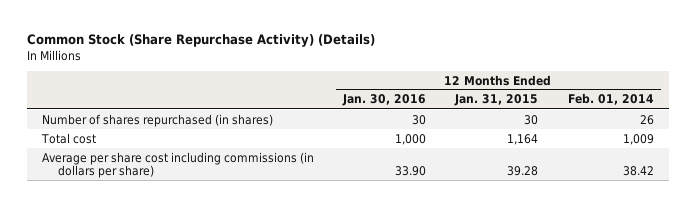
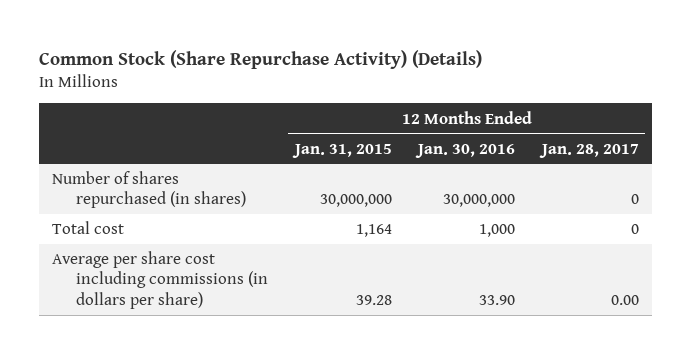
[567,93,654,106] Feb. 01, 2014 -> none
none -> [538,143,639,158] Jan. 28, 2017
[411,114,426,125] 30 -> [443,194,516,208] 30,000,000
[524,114,539,125] 30 -> [319,194,392,208] 30,000,000

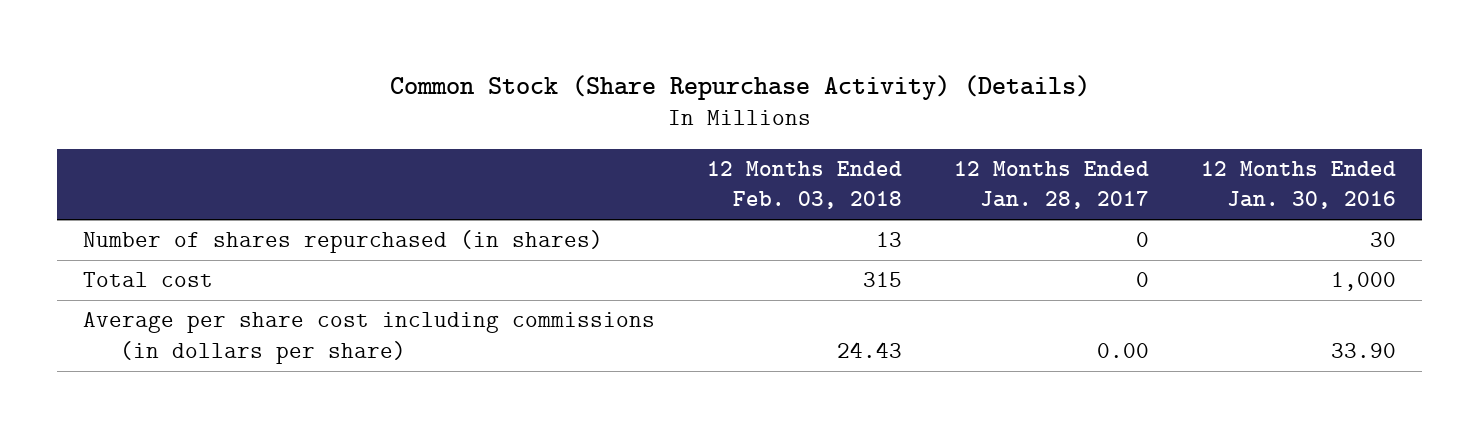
[291,143,392,158] Jan. 31, 2015 -> none
none -> [707,161,903,210] 12 Months Ended Feb. 03, 2018
[443,194,516,208] 30,000,000 -> [1370,232,1397,248] 30

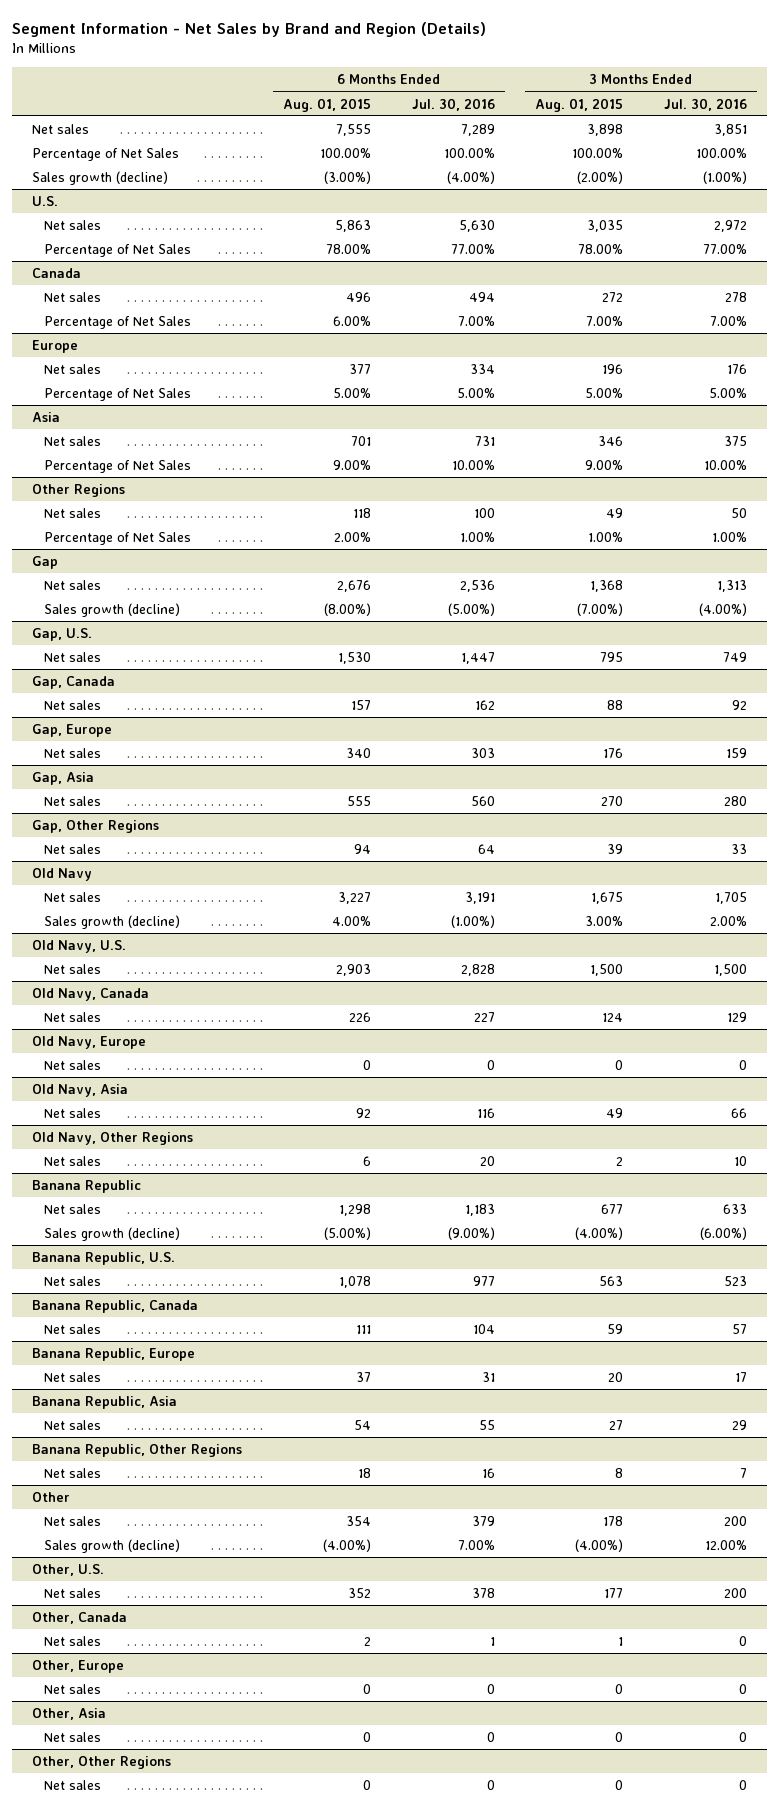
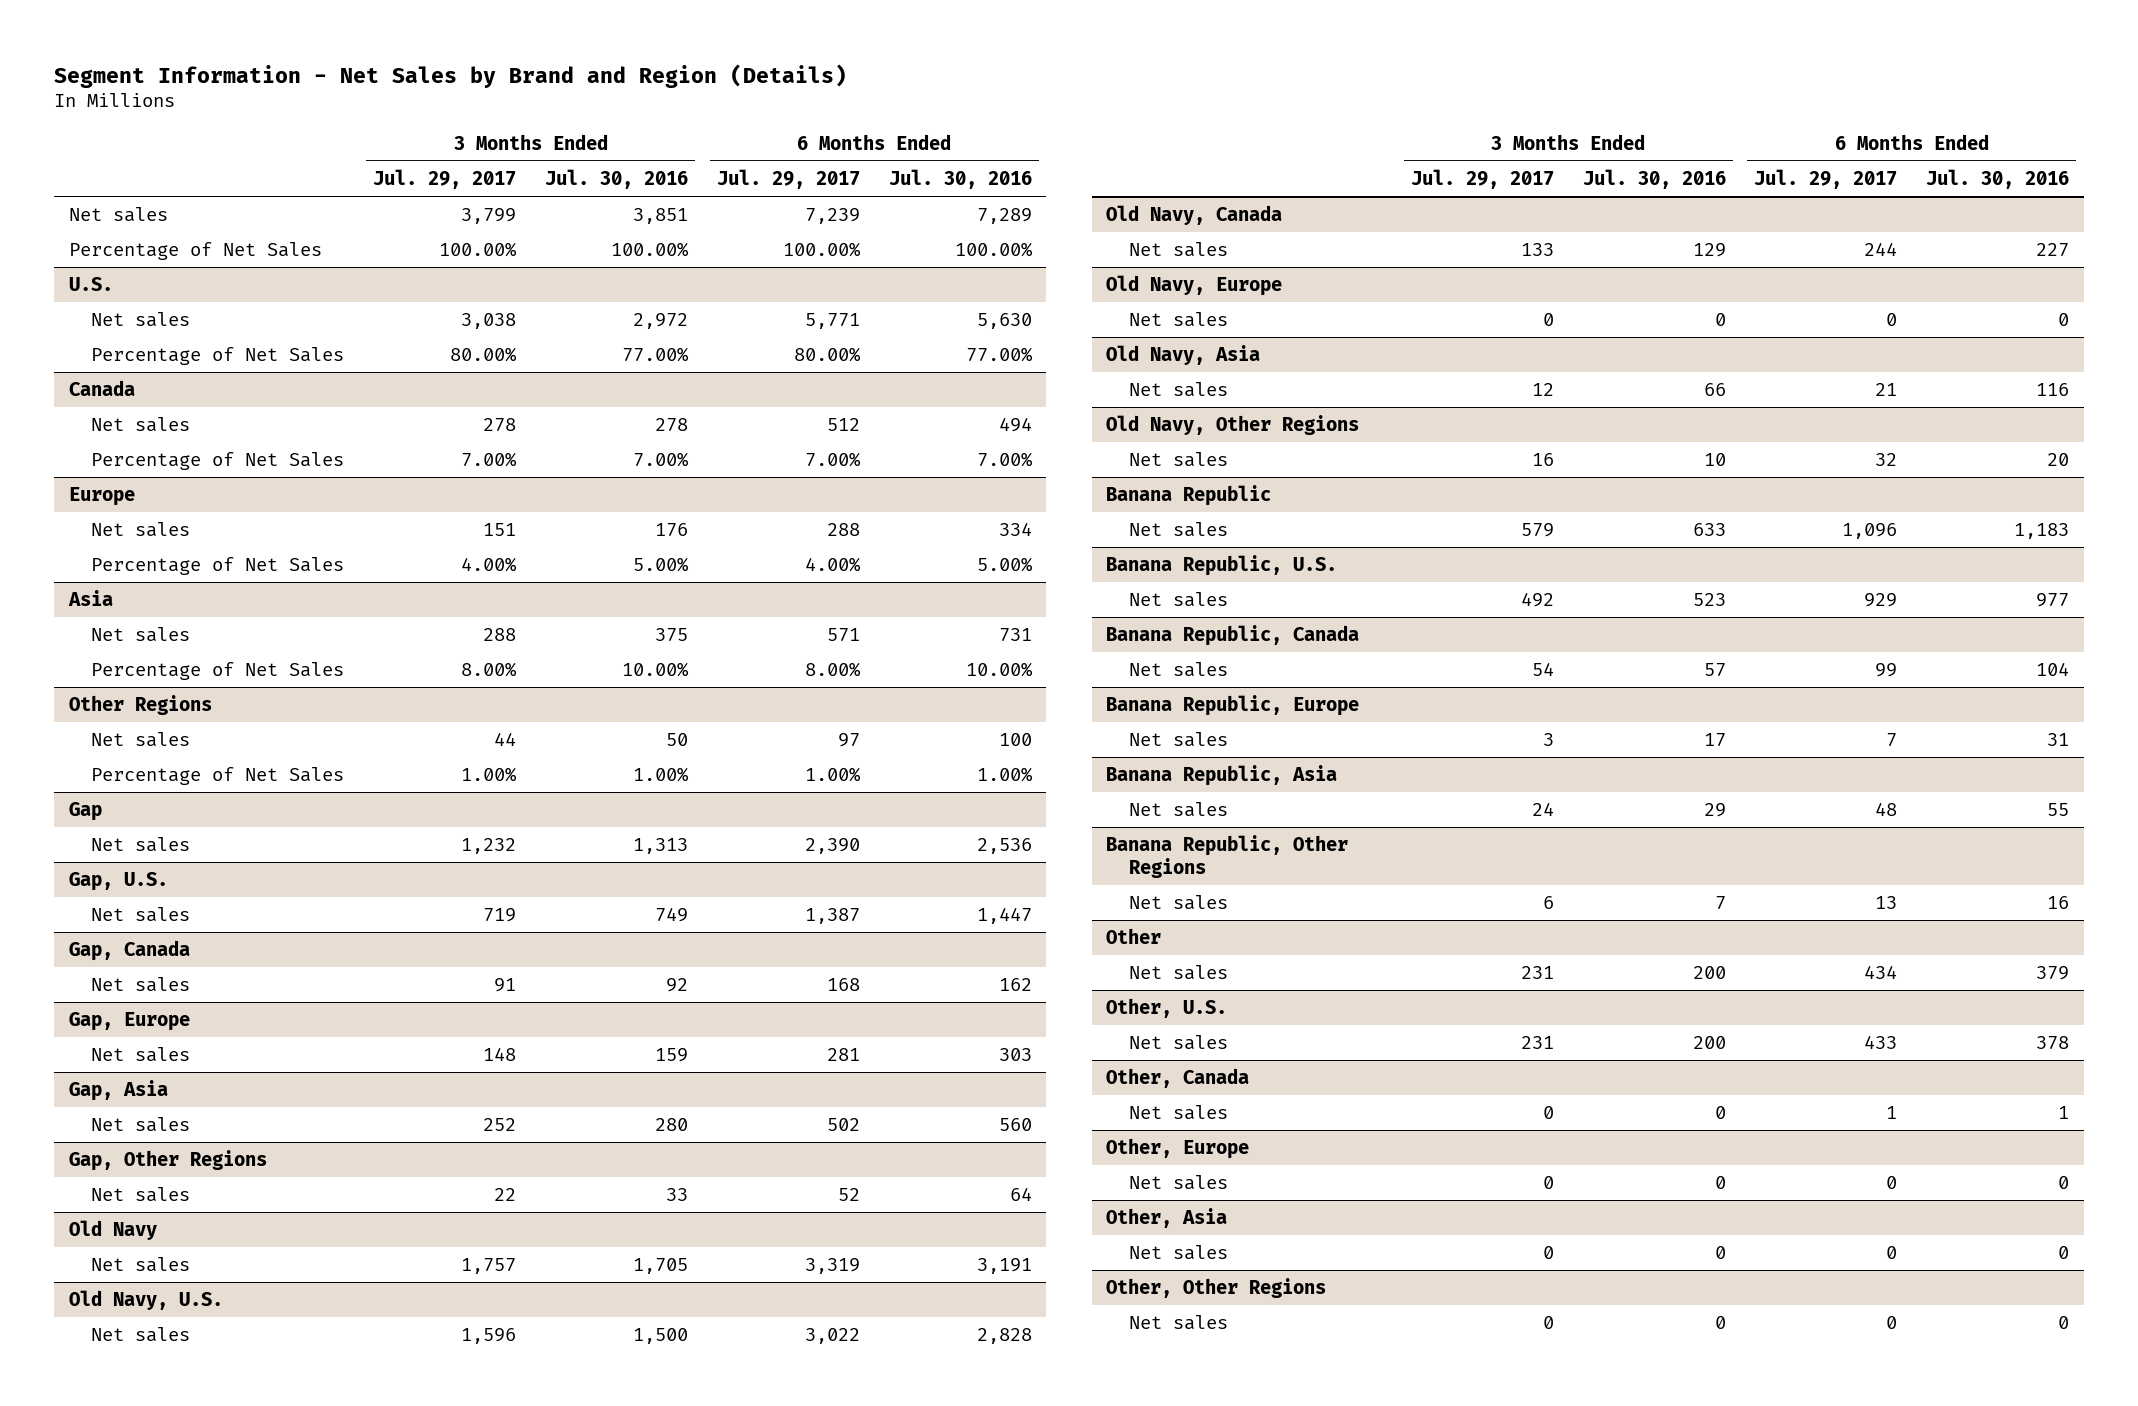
[283,97,372,112] Aug. 01, 2015 -> none
[535,97,624,112] Aug. 01, 2015 -> none
none -> [373,169,517,190] Jul. 29, 2017
none -> [716,169,860,190] Jul. 29, 2017
[32,170,169,185] Sales growth (decline) -> none
[44,602,181,617] Sales growth (decline) -> none
[44,914,181,929] Sales growth (decline) -> none
[44,1226,181,1241] Sales growth (decline) -> none
[44,1538,181,1553] Sales growth (decline) -> none

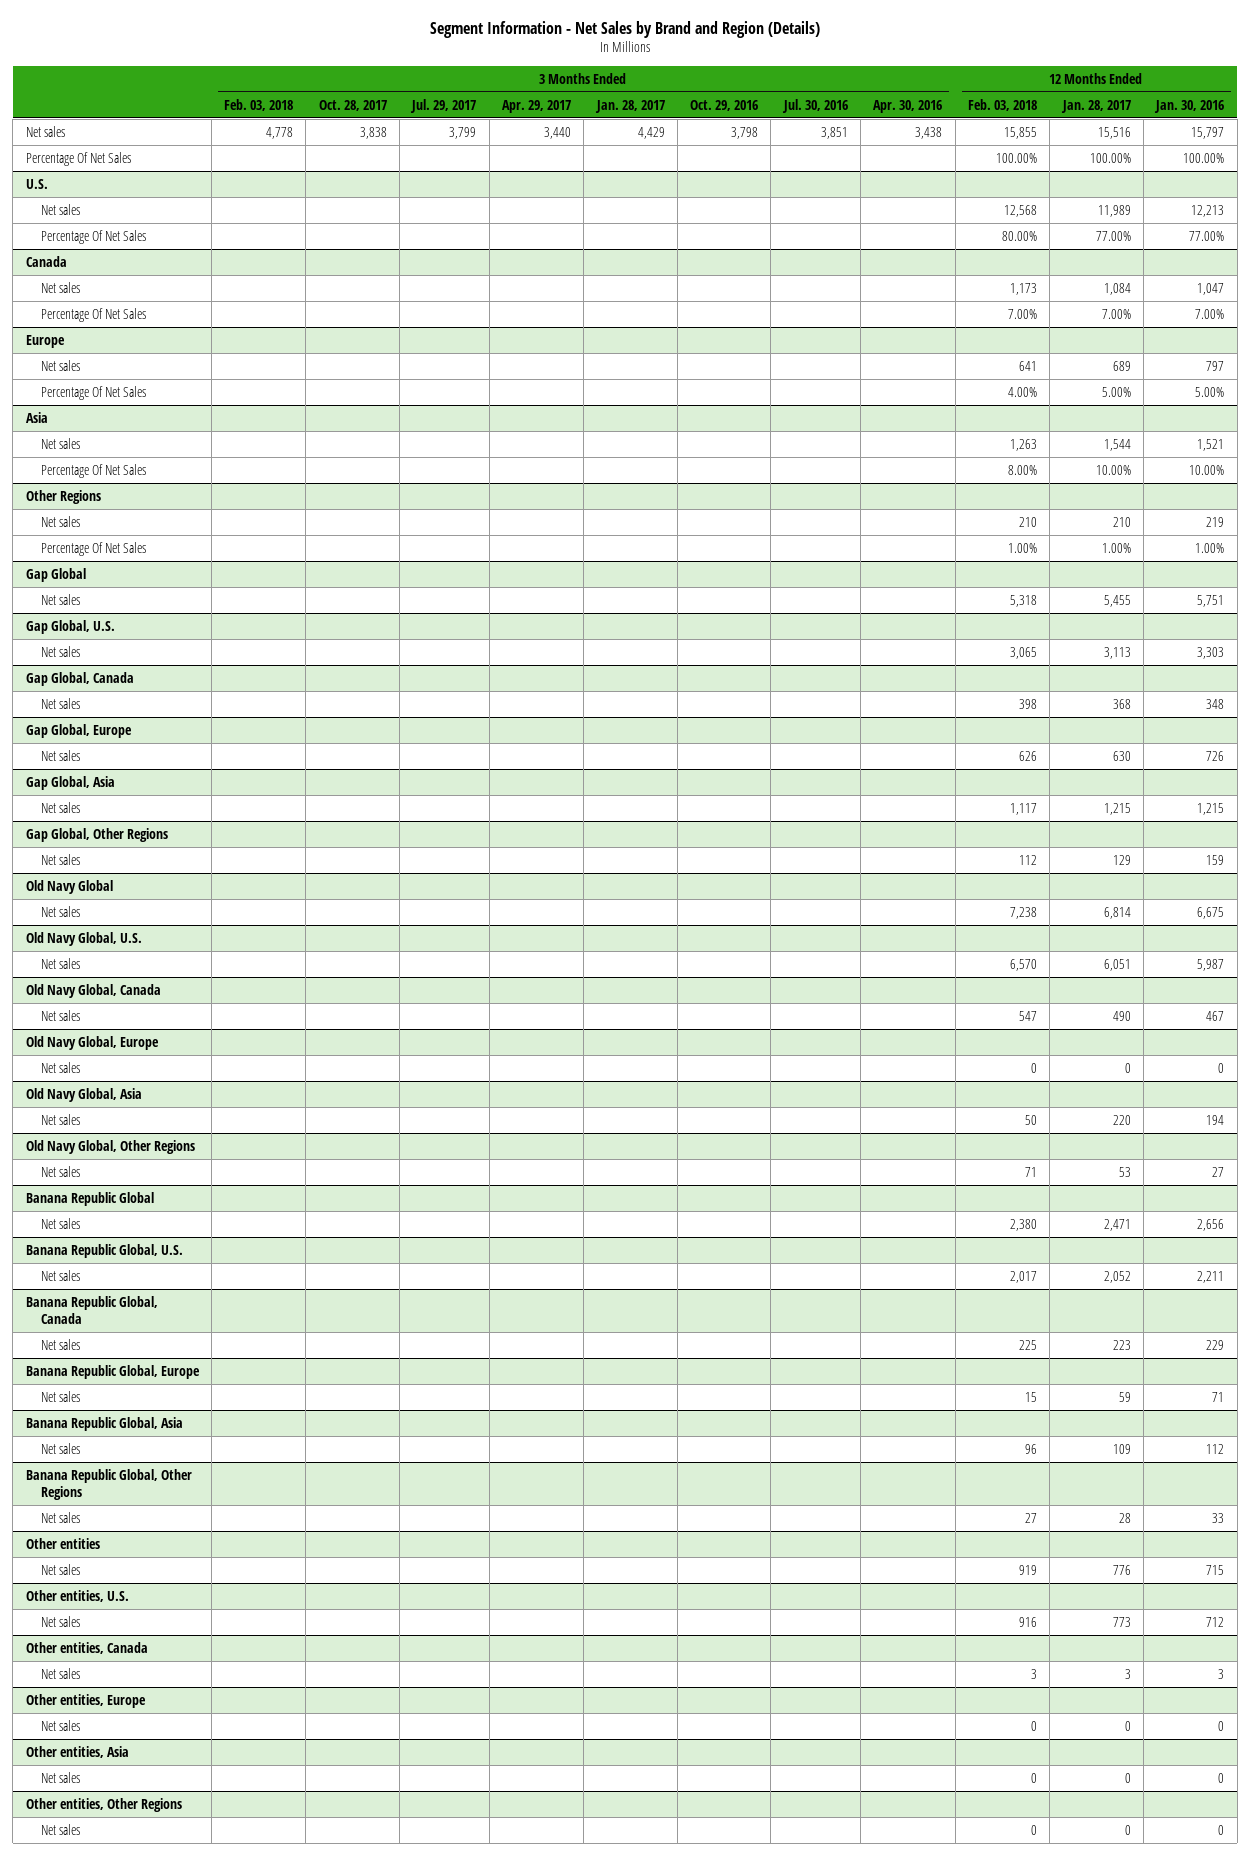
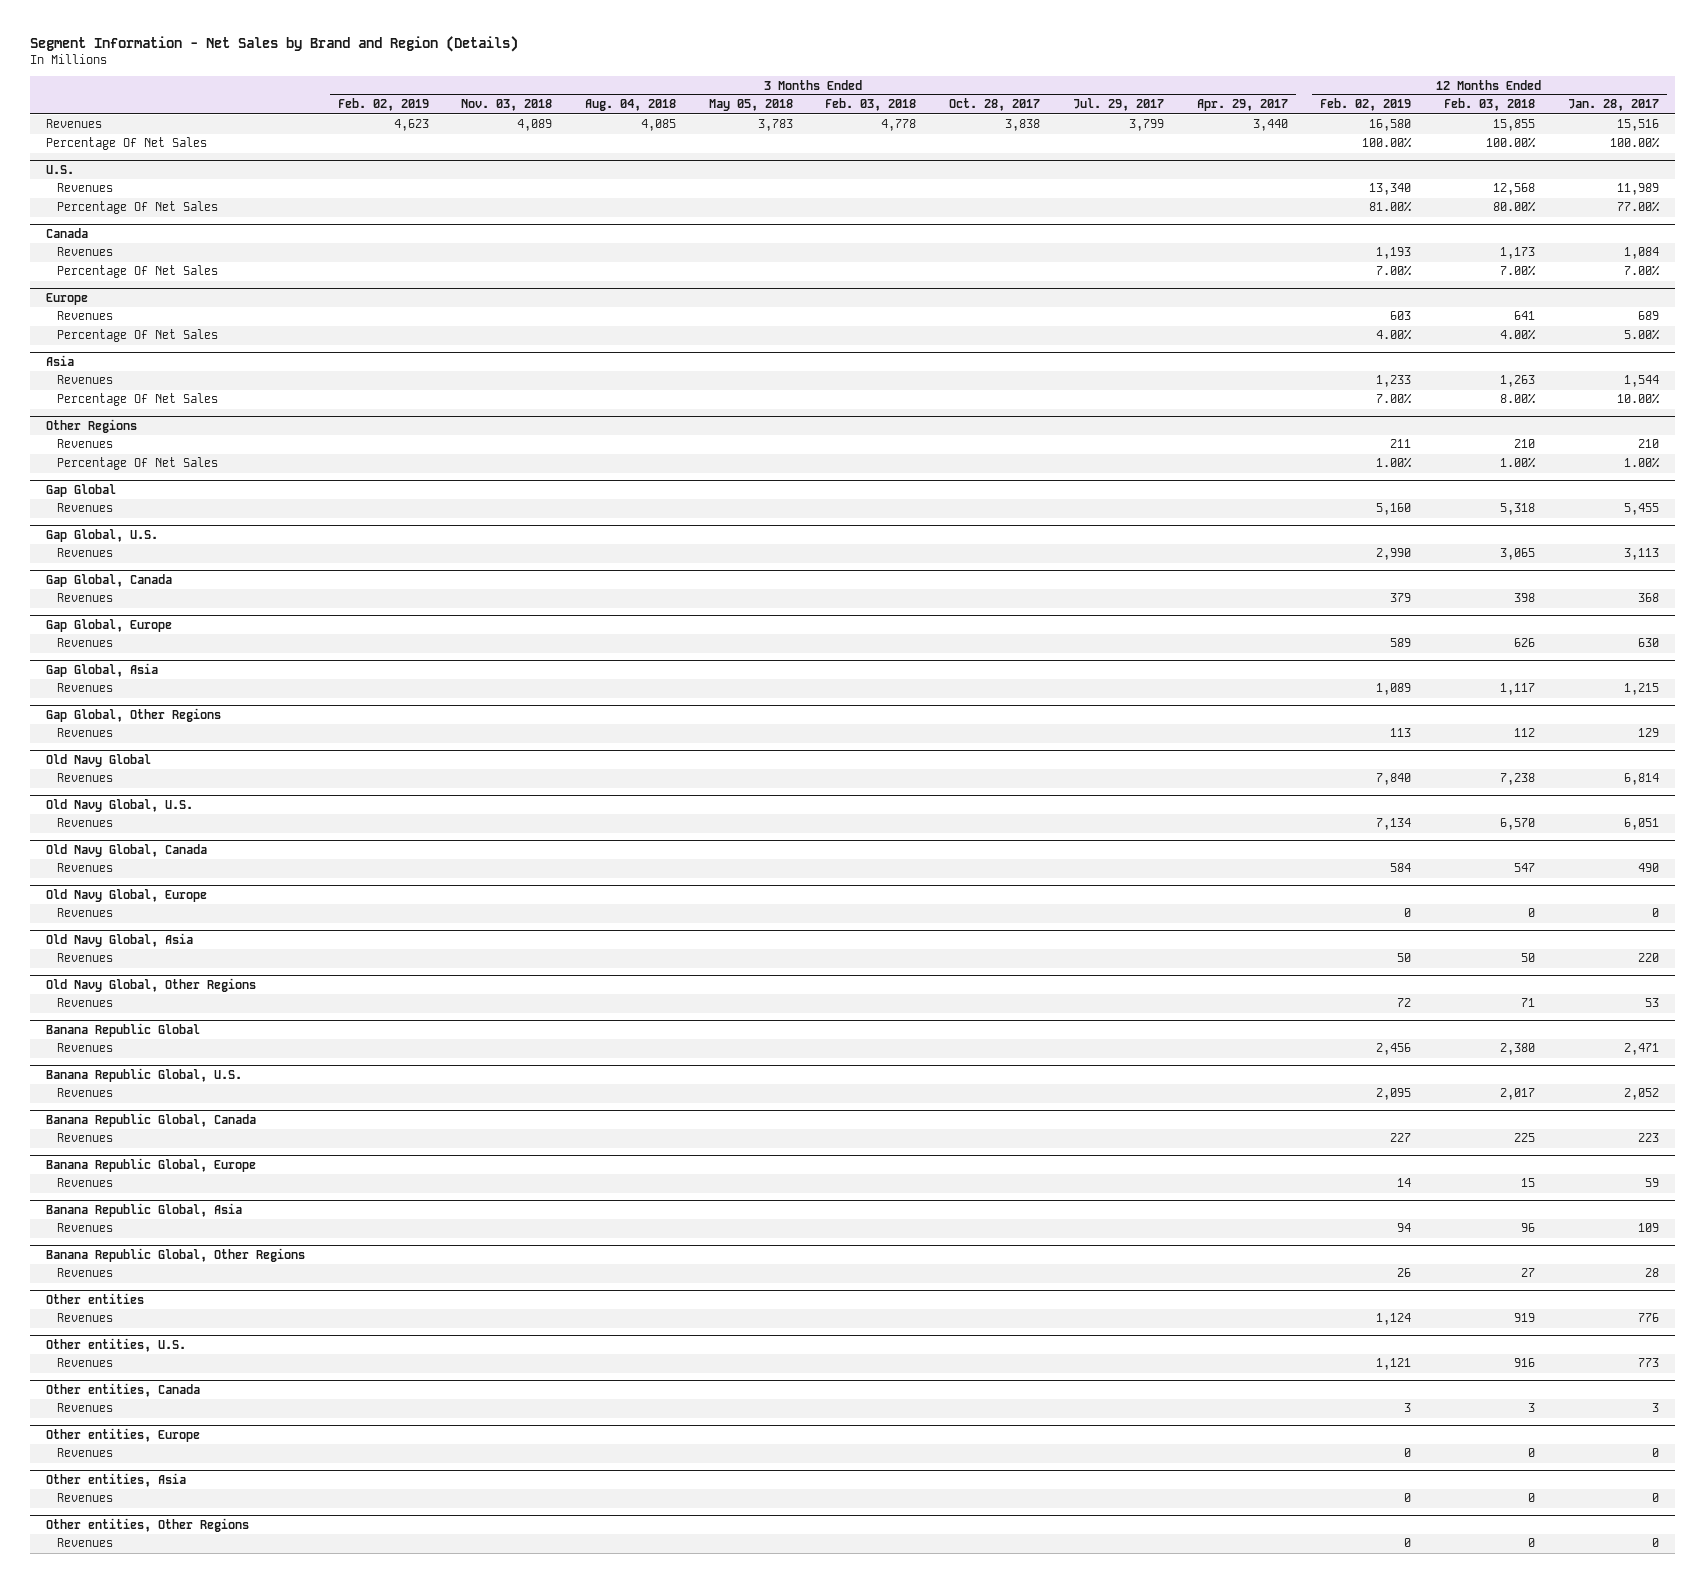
[594,99,665,113] Jan. 28, 2017 -> none
[690,99,759,111] Oct. 29, 2016 -> none
[781,98,848,113] Jul. 30, 2016 -> none
[873,99,943,113] Apr. 30, 2016 -> none
[1154,99,1225,113] Jan. 30, 2016 -> none
none -> [337,98,429,112] Feb. 02, 2019
none -> [461,99,553,112] Nov. 03, 2018
none -> [585,99,677,112] Aug. 04, 2018
none -> [708,99,793,112] May 05, 2018
none -> [1320,98,1412,112] Feb. 02, 2019
[25,125,65,137] Net sales -> [46,119,103,129] Revenues
[41,203,81,215] Net sales -> [57,183,114,193] Revenues
[41,281,81,293] Net sales -> [57,247,114,257] Revenues
[41,359,81,371] Net sales -> [57,311,114,321] Revenues
[41,437,81,449] Net sales -> [57,375,114,385] Revenues
[41,515,81,527] Net sales -> [57,439,114,449] Revenues
[41,593,81,605] Net sales -> [57,503,114,513] Revenues
[41,645,81,657] Net sales -> [57,548,114,558] Revenues
[41,697,81,709] Net sales -> [57,593,114,603] Revenues
[41,749,81,761] Net sales -> [57,638,114,648] Revenues
[41,801,81,813] Net sales -> [57,683,114,693] Revenues
[41,853,81,865] Net sales -> [57,728,114,738] Revenues
[41,905,81,917] Net sales -> [57,773,114,783] Revenues
[41,957,81,969] Net sales -> [57,818,114,828] Revenues
[41,1009,81,1021] Net sales -> [57,863,114,873] Revenues
[41,1061,81,1073] Net sales -> none
none -> [57,908,114,918] Revenues
[41,1113,81,1125] Net sales -> [57,953,114,963] Revenues
[41,1165,81,1177] Net sales -> [57,998,114,1008] Revenues
[41,1217,81,1229] Net sales -> [57,1043,114,1053] Revenues
[41,1269,81,1281] Net sales -> [57,1088,114,1098] Revenues
[41,1338,81,1350] Net sales -> [57,1133,114,1143] Revenues
[41,1390,81,1402] Net sales -> [57,1178,114,1188] Revenues
[41,1442,81,1454] Net sales -> [57,1223,114,1233] Revenues
[41,1511,81,1523] Net sales -> [57,1268,114,1278] Revenues
[41,1563,81,1575] Net sales -> [57,1313,114,1323] Revenues
[41,1615,81,1627] Net sales -> [57,1358,114,1368] Revenues
[41,1667,81,1679] Net sales -> none
none -> [57,1403,114,1413] Revenues
[41,1719,81,1731] Net sales -> none
none -> [57,1448,114,1458] Revenues
[41,1771,81,1783] Net sales -> none
none -> [57,1493,114,1503] Revenues
[41,1823,81,1835] Net sales -> none
none -> [57,1538,114,1548] Revenues

